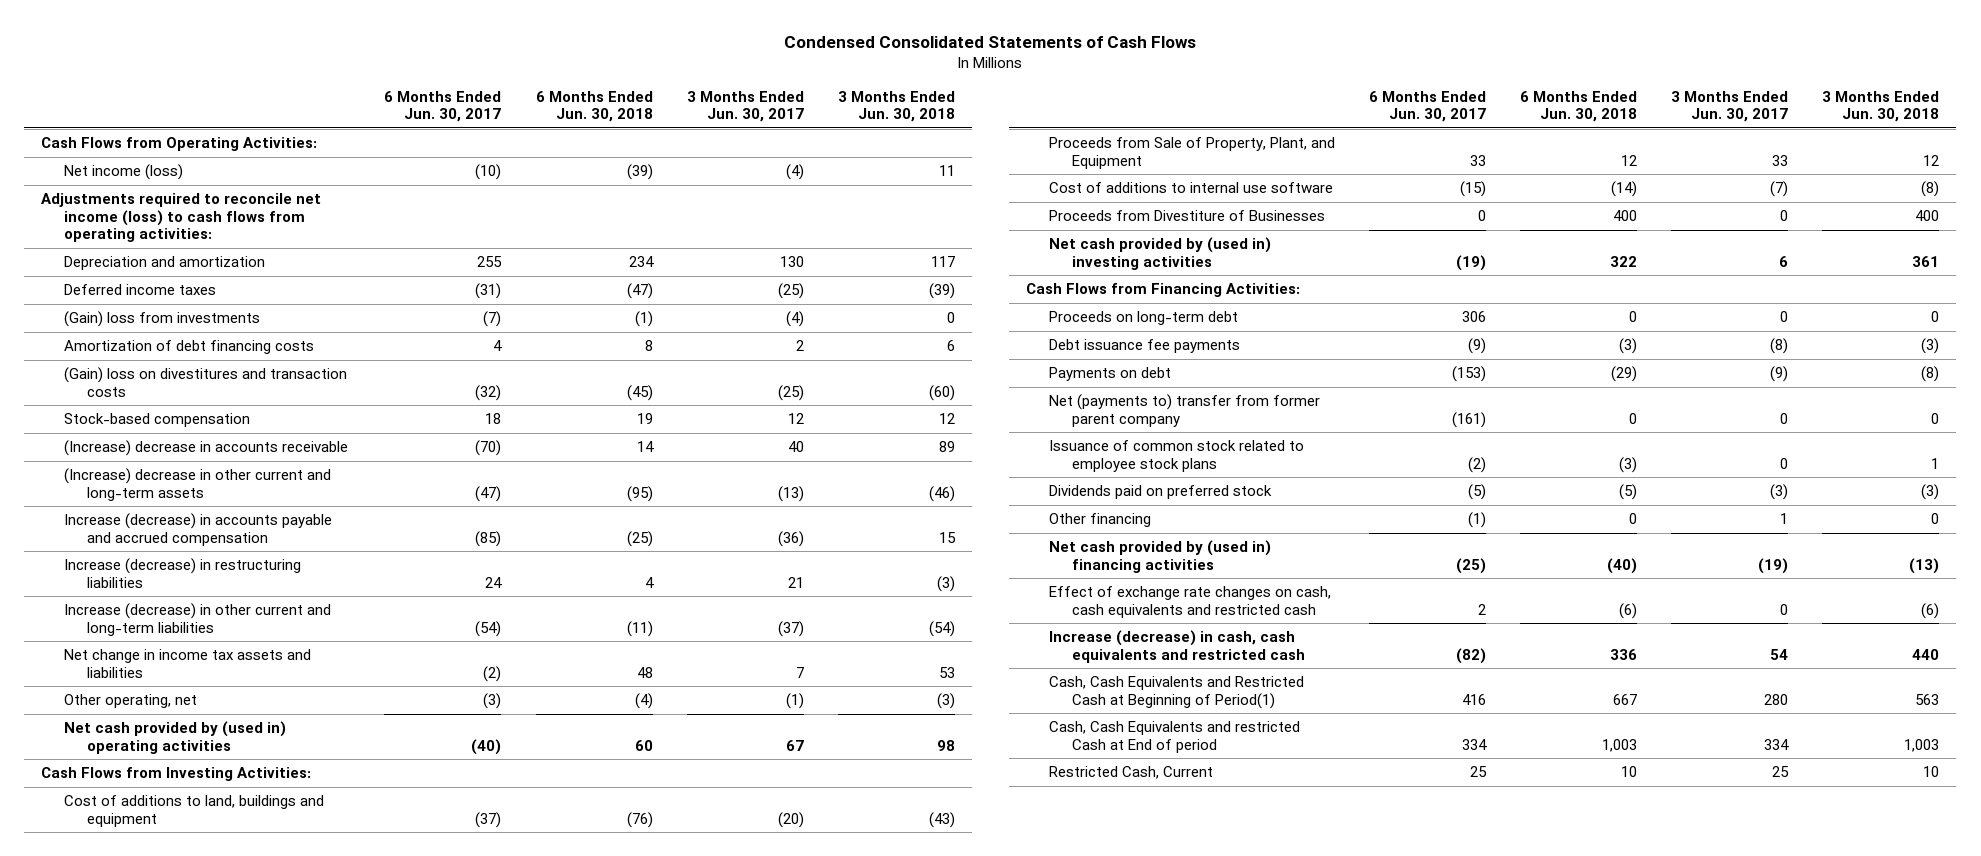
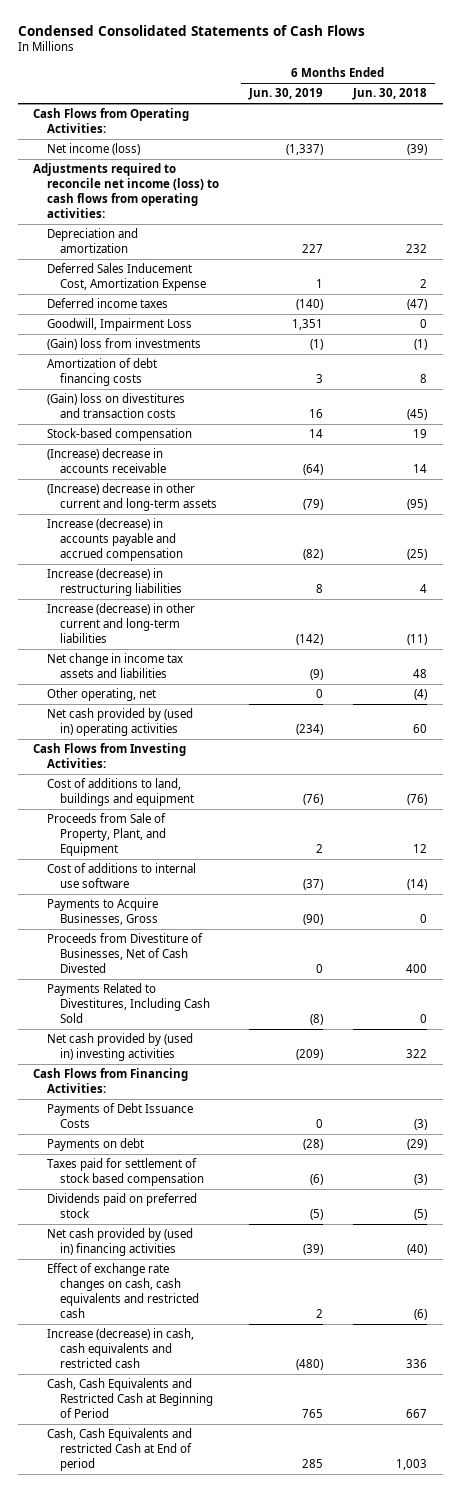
[384,90,502,123] 6 Months Ended Jun. 30, 2017 -> none
[686,90,804,123] 3 Months Ended Jun. 30, 2017 -> none
[837,90,955,123] 3 Months Ended Jun. 30, 2018 -> none
none -> [248,88,324,101] Jun. 30, 2019
[628,256,654,268] 234 -> [406,244,428,254] 232
none -> [46,263,207,292] Deferred Sales Inducement Cost, Amortization Expense
none -> [46,318,192,332] Goodwill, Impairment Loss
none -> [46,898,159,926] Payments to Acquire Businesses, Gross
[1049,210,1326,222] Proceeds from Divestiture of Businesses -> [46,933,203,974] Proceeds from Divestiture of Businesses, Net of Cash Divested
none -> [46,983,211,1024] Payments Related to Divestitures, Including Cash Sold
[1049,311,1239,326] Proceeds on long-term debt -> none
[1049,339,1241,354] Debt issuance fee payments -> [46,1103,193,1129] Payments of Debt Issuance Costs
[1049,394,1321,427] Net (payments to) transfer from former parent company -> none
[1049,440,1305,472] Issuance of common stock related to employee stock plans -> [46,1158,205,1187] Taxes paid for settlement of stock based compensation
[1049,513,1152,528] Other financing -> none
[1049,676,1305,709] Cash, Cash Equivalents and Restricted Cash at Beginning of Period(1) -> [46,1378,214,1419] Cash, Cash Equivalents and Restricted Cash at Beginning of Period
[1049,766,1214,780] Restricted Cash, Current -> none

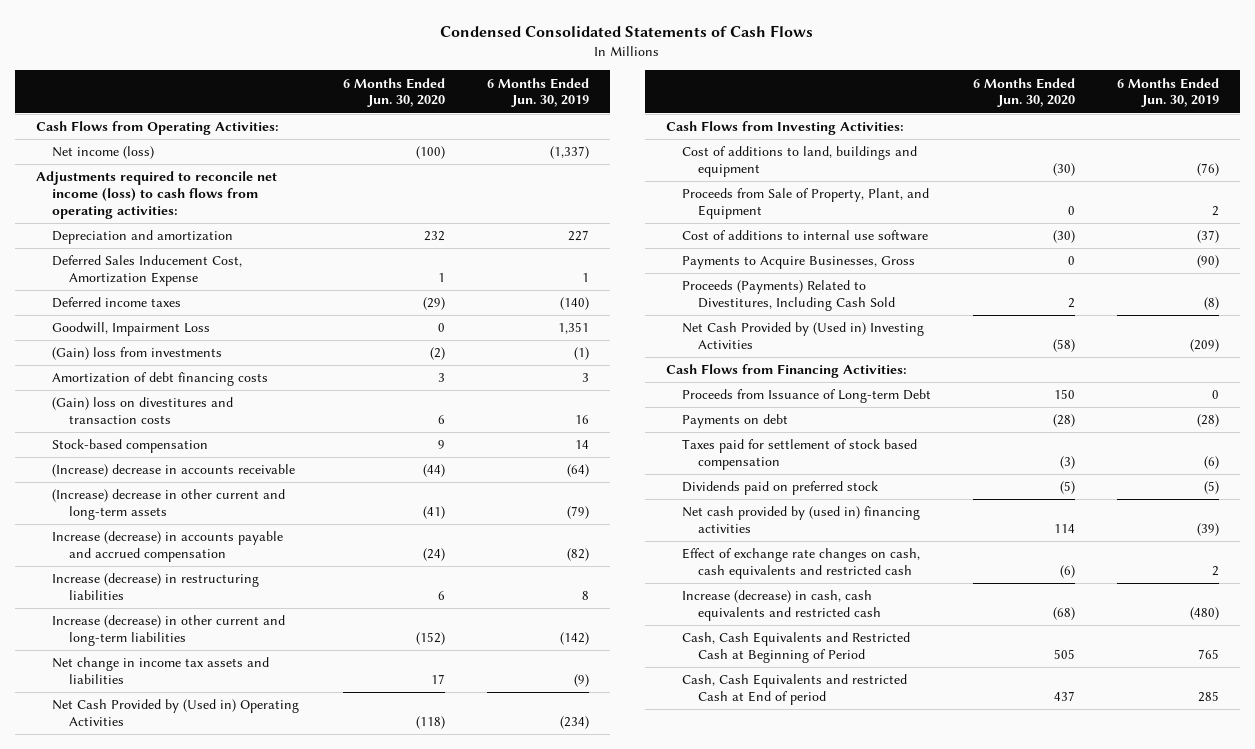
[352,88,428,101] Jun. 30, 2018 -> none
none -> [343,77,446,108] 6 Months Ended Jun. 30, 2020
[46,688,156,702] Other operating, net -> none
[46,708,193,737] Net cash provided by (used in) operating activities -> [52,699,300,727] Net Cash Provided by (Used in) Operating Activities
[46,933,203,974] Proceeds from Divestiture of Businesses, Net of Cash Divested -> none
[46,983,211,1024] Payments Related to Divestitures, Including Cash Sold -> [682,280,896,312] Proceeds (Payments) Related to Divestitures, Including Cash Sold
[46,1033,193,1062] Net cash provided by (used in) investing activities -> [682,322,925,350] Net Cash Provided by (Used in) Investing Activities
[46,1103,193,1129] Payments of Debt Issuance Costs -> none
none -> [682,389,932,404] Proceeds from Issuance of Long-term Debt

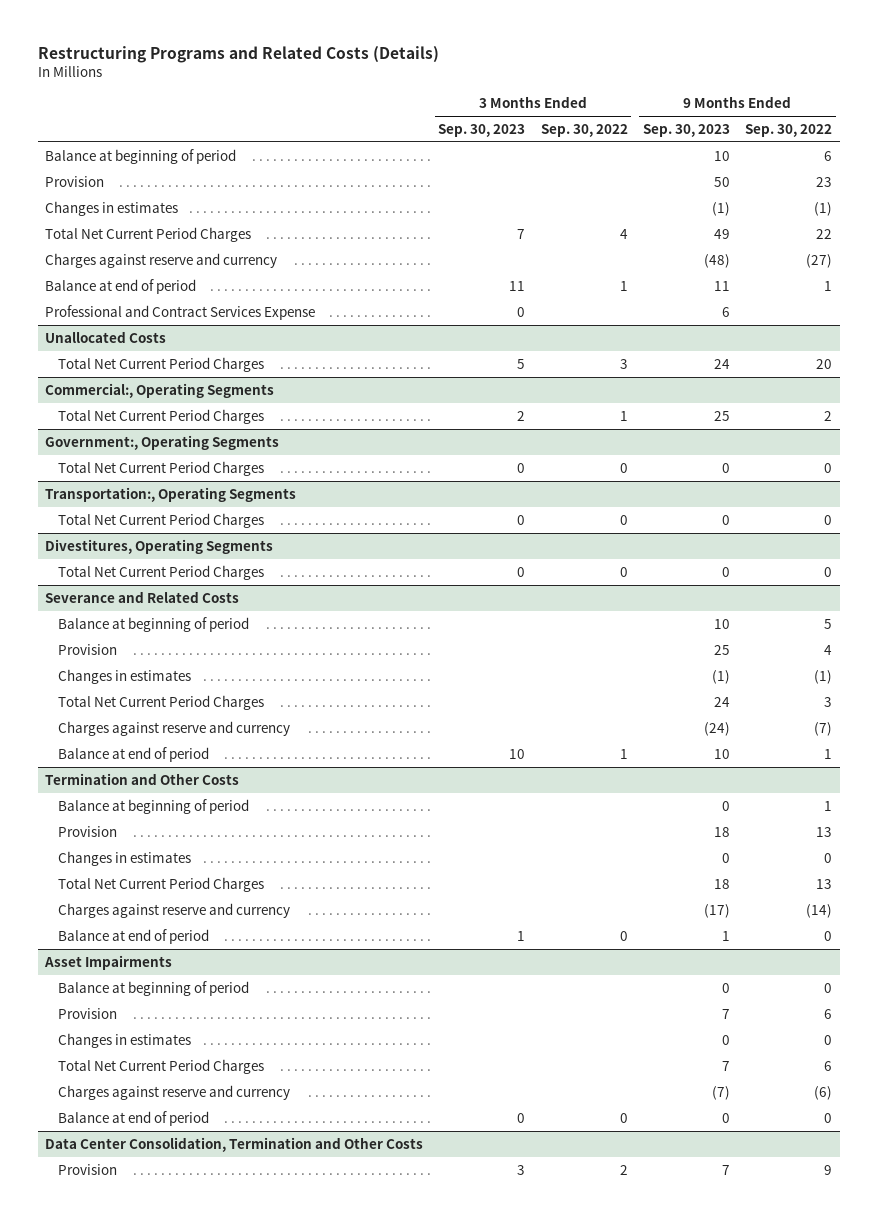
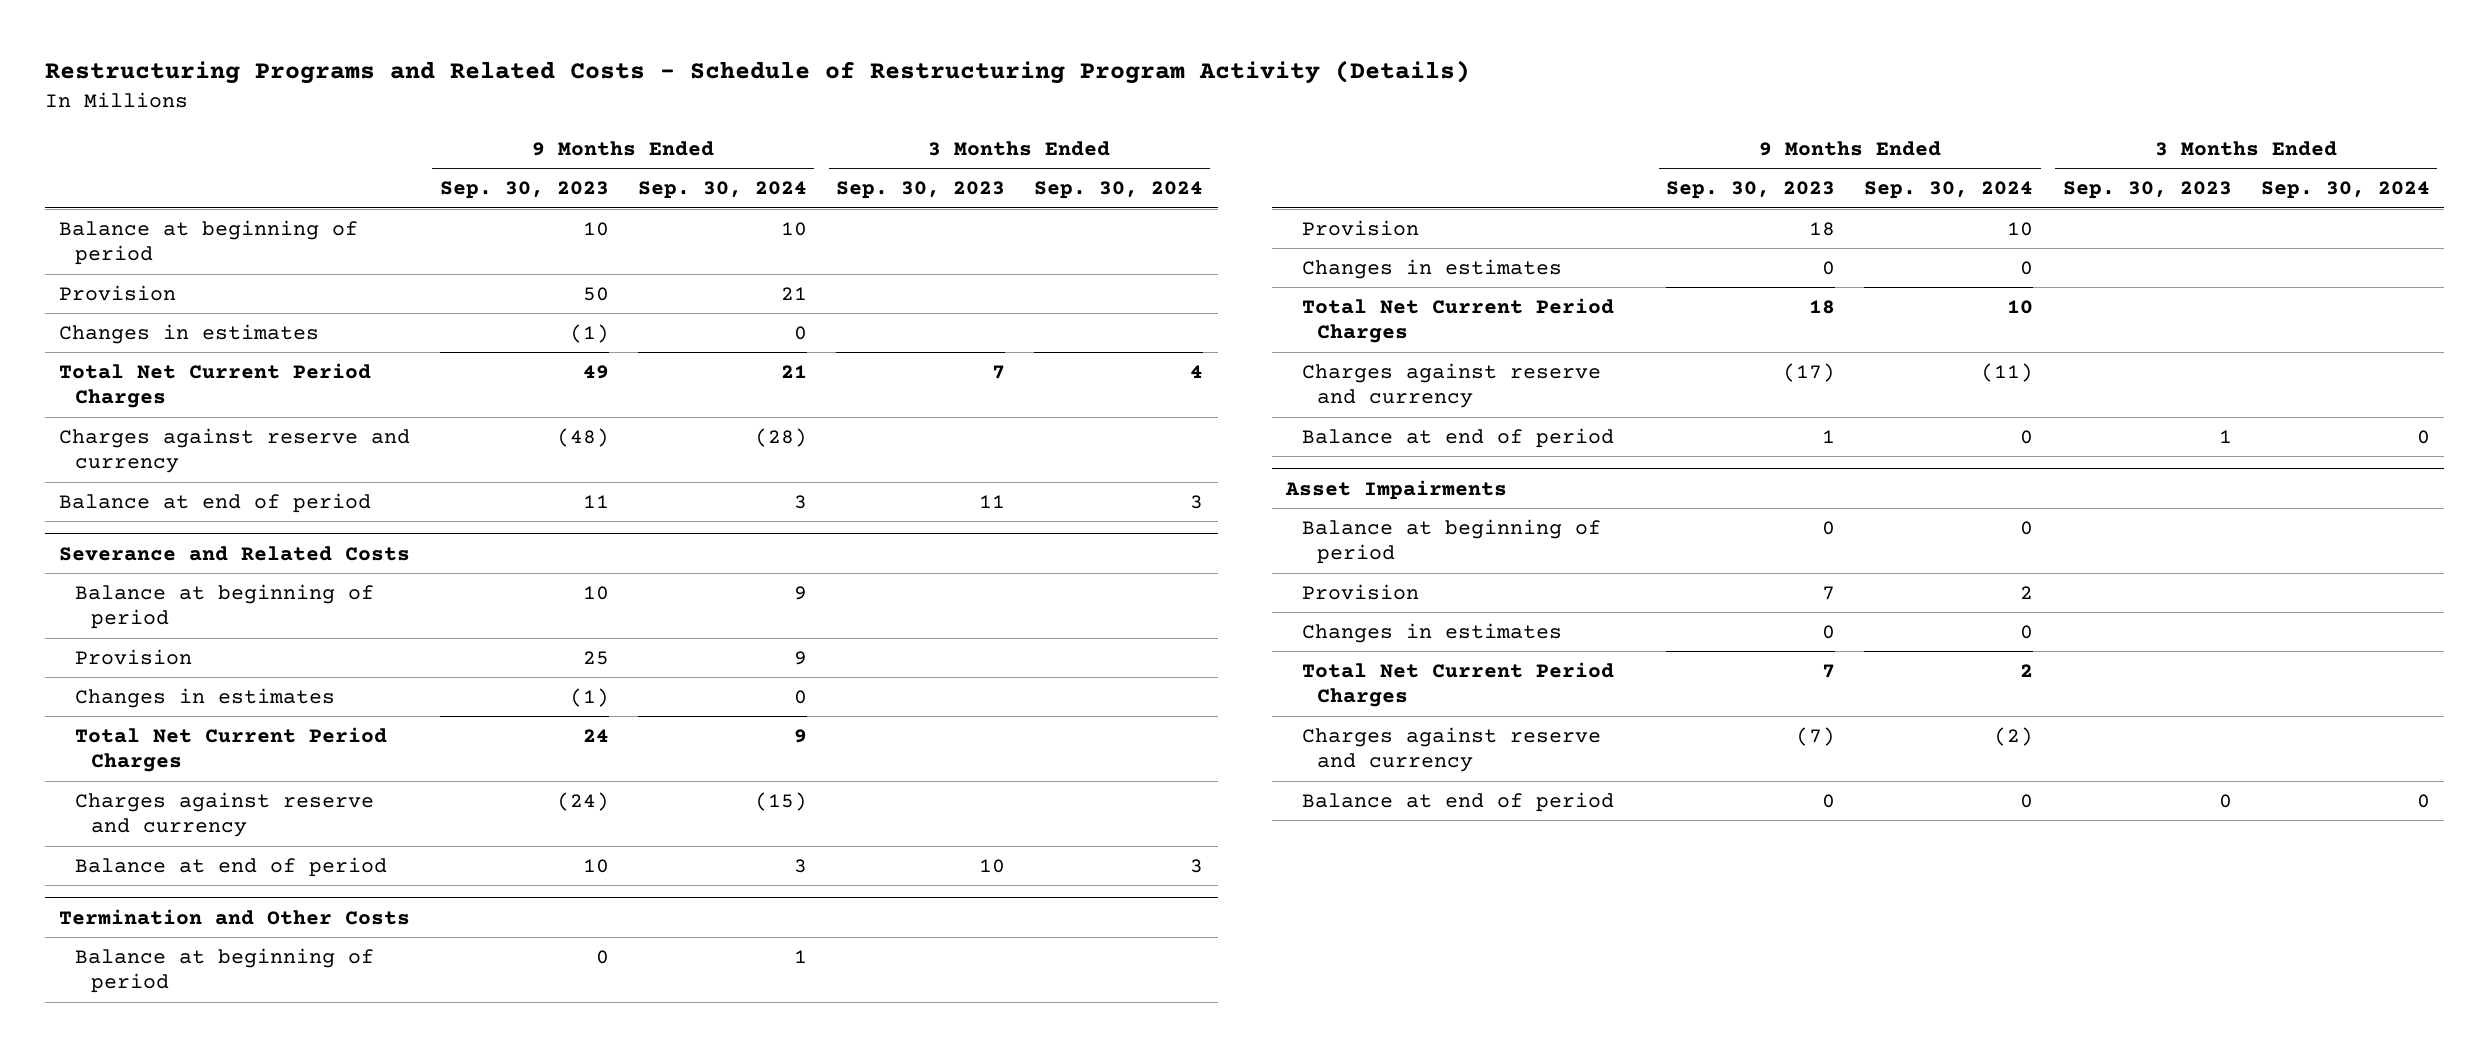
[37,45,439,63] Restructuring Programs and Related Costs (Details) -> [44,60,1470,85] Restructuring Programs and Related Costs - Schedule of Restructuring Program Activity (Details)
[540,123,628,137] Sep. 30, 2022 -> none
[744,123,832,137] Sep. 30, 2022 -> none
none -> [637,181,807,200] Sep. 30, 2024
none -> [1034,181,1204,200] Sep. 30, 2024
[45,304,316,320] Professional and Contract Services Expense -> none
[45,330,167,343] Unallocated Costs -> none
[58,356,265,372] Total Net Current Period Charges -> none
[45,382,275,398] Commercial:, Operating Segments -> none
[58,408,265,424] Total Net Current Period Charges -> none
[45,434,280,450] Government:, Operating Segments -> none
[58,460,265,476] Total Net Current Period Charges -> none
[45,486,297,502] Transportation:, Operating Segments -> none
[58,512,265,528] Total Net Current Period Charges -> none
[45,538,274,554] Divestitures, Operating Segments -> none
[58,564,265,580] Total Net Current Period Charges -> none
[45,1136,424,1152] Data Center Consolidation, Termination and Other Costs -> none
[58,1163,118,1175] Provision -> none

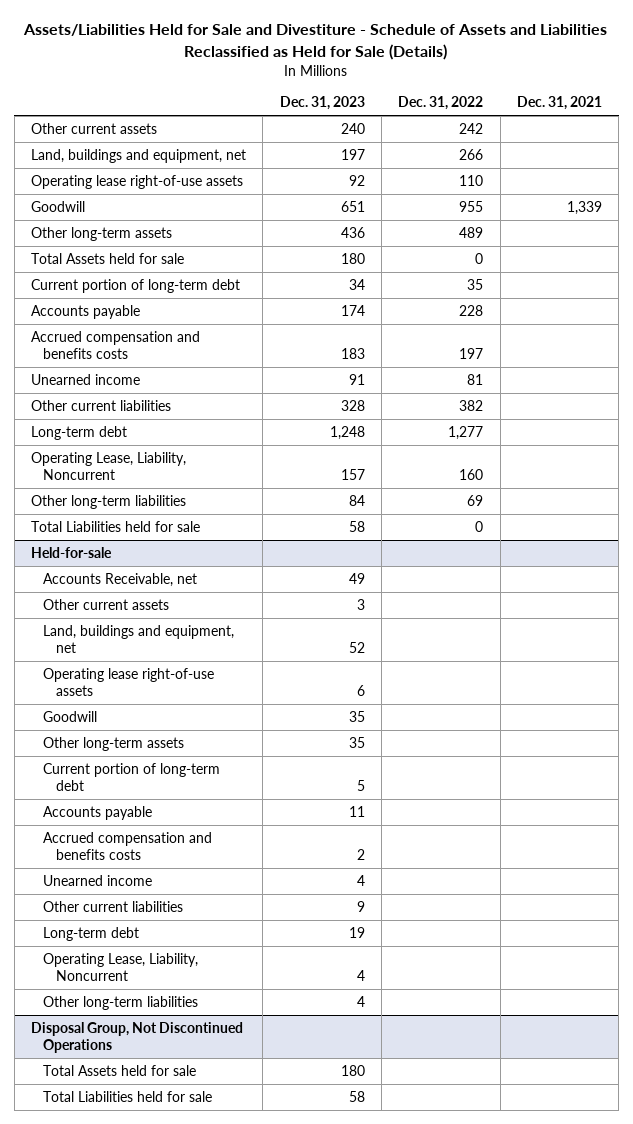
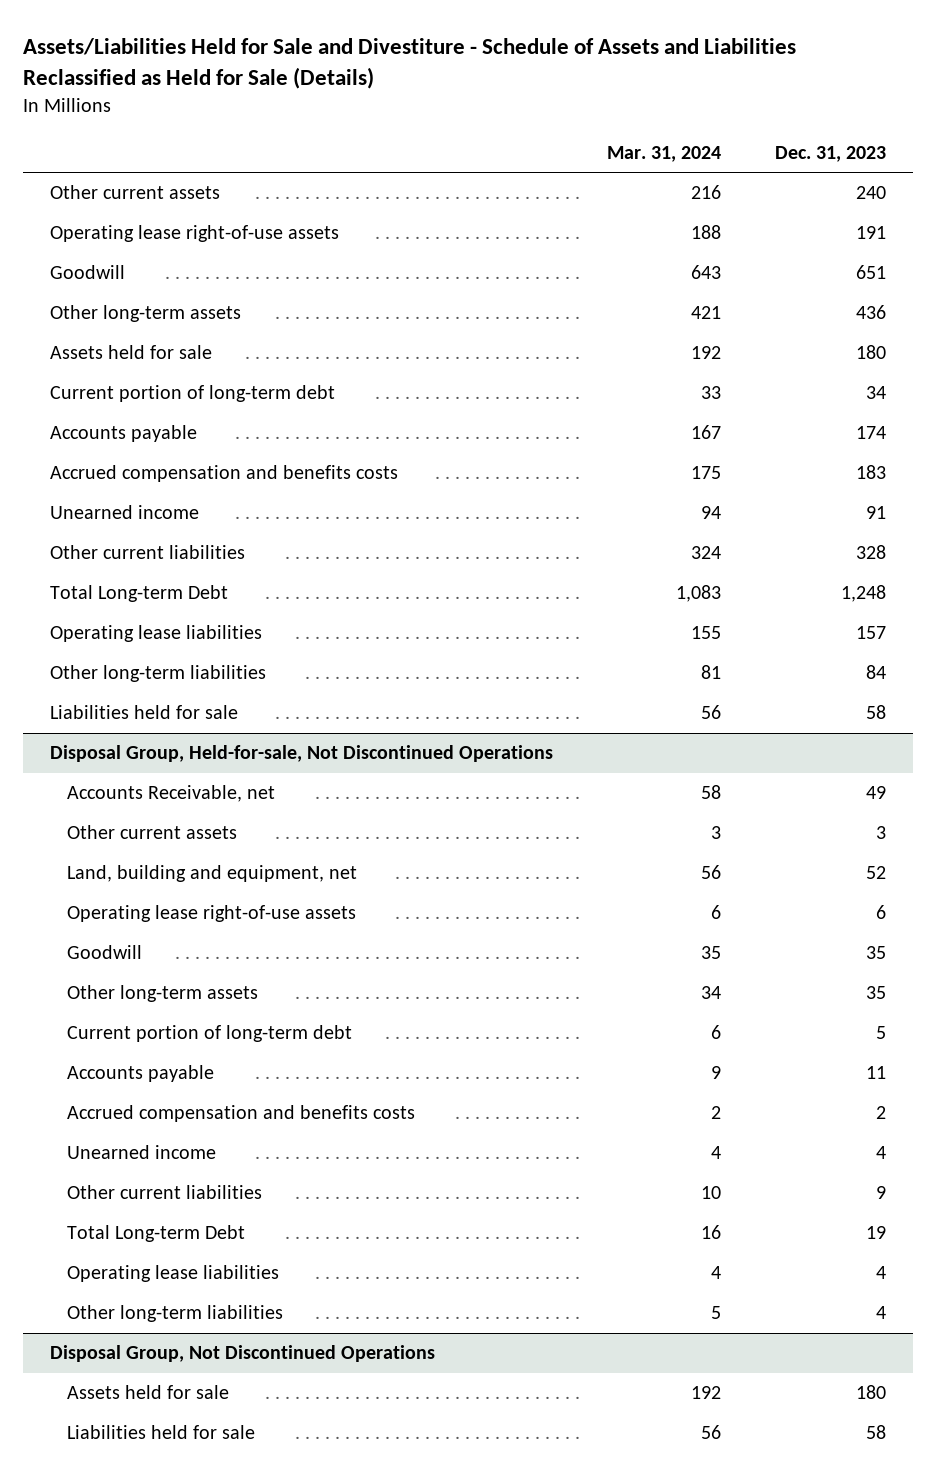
[398,96,484,111] Dec. 31, 2022 -> none
[517,96,603,111] Dec. 31, 2021 -> none
none -> [606,145,721,162] Mar. 31, 2024
[30,148,246,163] Land, buildings and equipment, net -> none
[348,174,365,186] 92 -> [855,226,886,240] 191
[30,252,184,264] Total Assets held for sale -> [50,345,213,360] Assets held for sale
[30,425,127,440] Long-term debt -> [50,585,229,603] Total Long-term Debt
[30,451,186,481] Operating Lease, Liability, Noncurrent -> [50,625,263,643] Operating lease liabilities
[30,520,200,532] Total Liabilities held for sale -> [50,705,239,720] Liabilities held for sale
[30,546,112,558] Held-for-sale -> [50,745,554,763] Disposal Group, Held-for-sale, Not Discontinued Operations
[43,624,235,654] Land, buildings and equipment, net -> [66,865,357,883] Land, building and equipment, net
[43,926,140,941] Long-term debt -> [66,1225,245,1243] Total Long-term Debt
[43,952,199,982] Operating Lease, Liability, Noncurrent -> [66,1265,279,1283] Operating lease liabilities
[43,1064,197,1076] Total Assets held for sale -> [66,1385,229,1400] Assets held for sale
[43,1090,213,1102] Total Liabilities held for sale -> [66,1425,255,1440] Liabilities held for sale

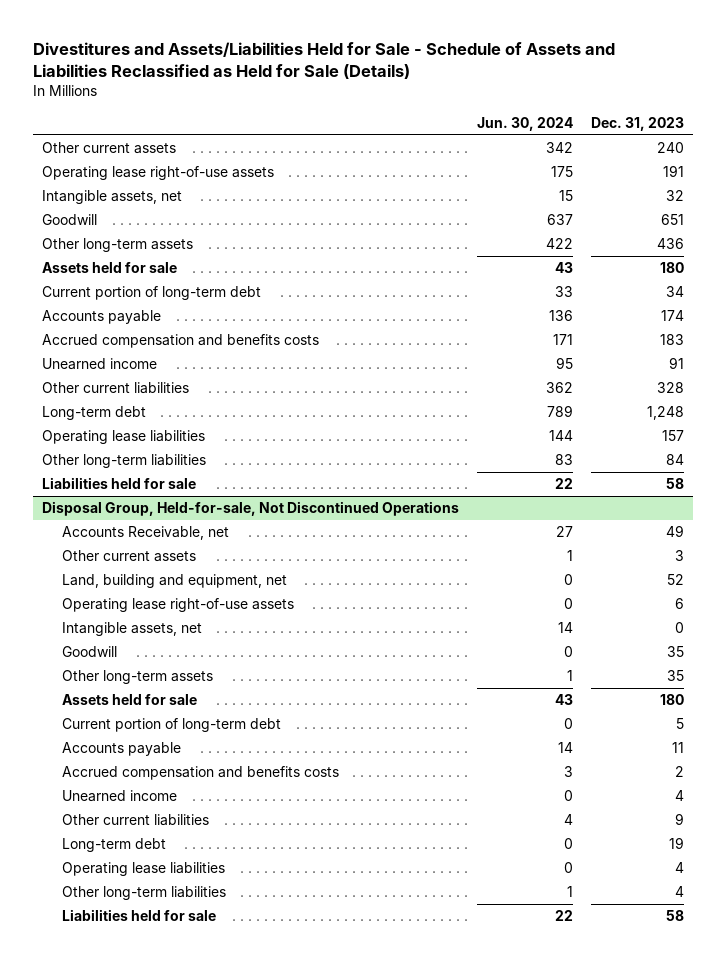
[23,38,797,90] Assets/Liabilities Held for Sale and Divestiture - Schedule of Assets and Liabilities Reclassified as Held for Sale (Details) -> [33,42,616,80] Divestitures and Assets/Liabilities Held for Sale - Schedule of Assets and Liabilities Reclassified as Held for Sale (Details)
[606,145,721,162] Mar. 31, 2024 -> none
none -> [476,116,573,131] Jun. 30, 2024
none -> [42,190,183,205] Intangible assets, net
[50,585,229,603] Total Long-term Debt -> [42,406,147,421] Long-term debt
none -> [61,622,202,637] Intangible assets, net
none -> [61,694,197,706] Assets held for sale
[66,1225,245,1243] Total Long-term Debt -> [61,838,166,853] Long-term debt
[50,1345,436,1363] Disposal Group, Not Discontinued Operations -> none
[66,1385,229,1400] Assets held for sale -> none

